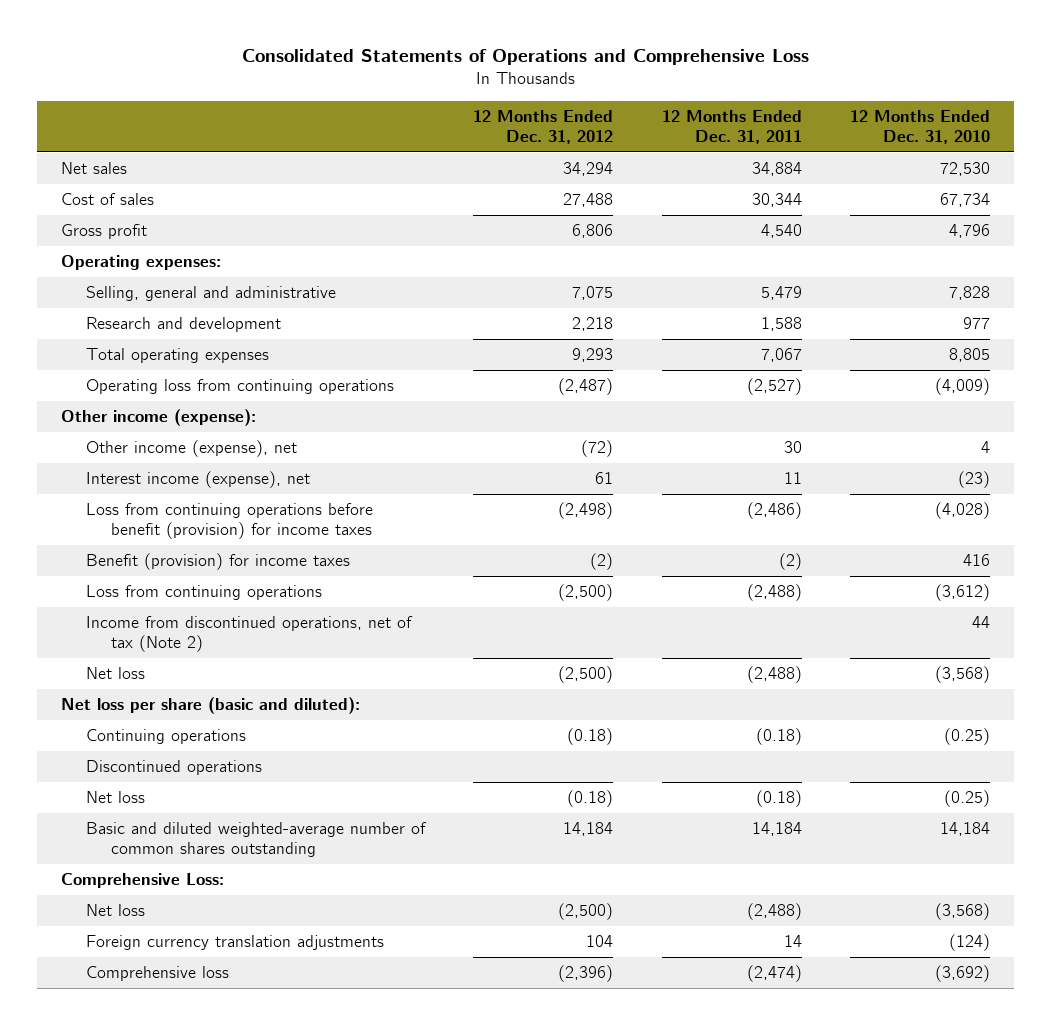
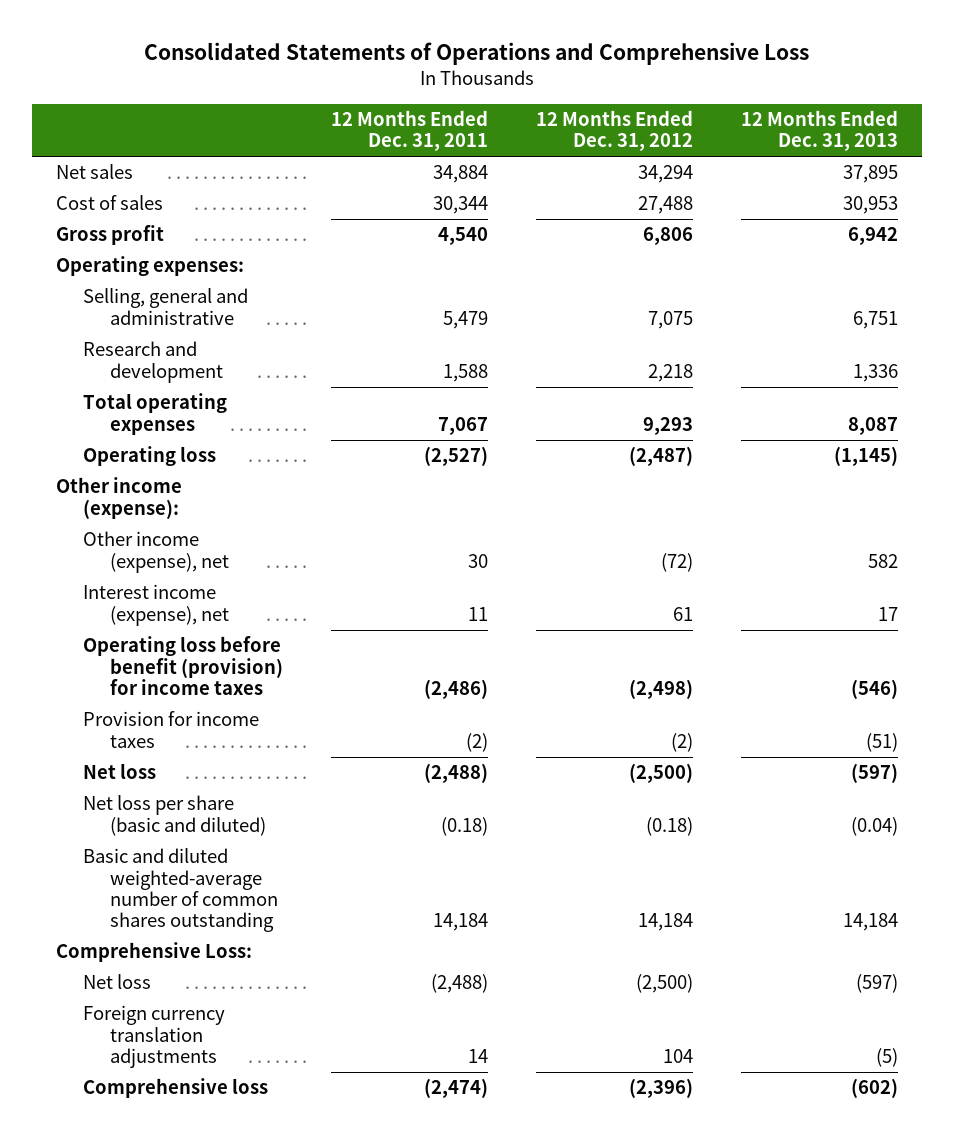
[849,109,990,144] 12 Months Ended Dec. 31, 2010 -> none
none -> [740,109,898,152] 12 Months Ended Dec. 31, 2013
[85,379,394,395] Operating loss from continuing operations -> [82,446,216,467] Operating loss
[85,585,322,601] Loss from continuing operations -> none
[85,616,413,653] Income from discontinued operations, net of tax (Note 2) -> none
[85,503,373,540] Loss from continuing operations before benefit (provision) for income taxes -> [82,636,283,696] Operating loss before benefit (provision) for income taxes
[85,553,350,571] Benefit (provision) for income taxes -> [82,711,259,748] Provision for income taxes
[61,697,361,715] Net loss per share (basic and diluted): -> none
[85,729,246,745] Continuing operations -> none
[85,760,262,776] Discontinued operations -> none
[85,791,145,804] Net loss -> [82,795,266,836] Net loss per share (basic and diluted)

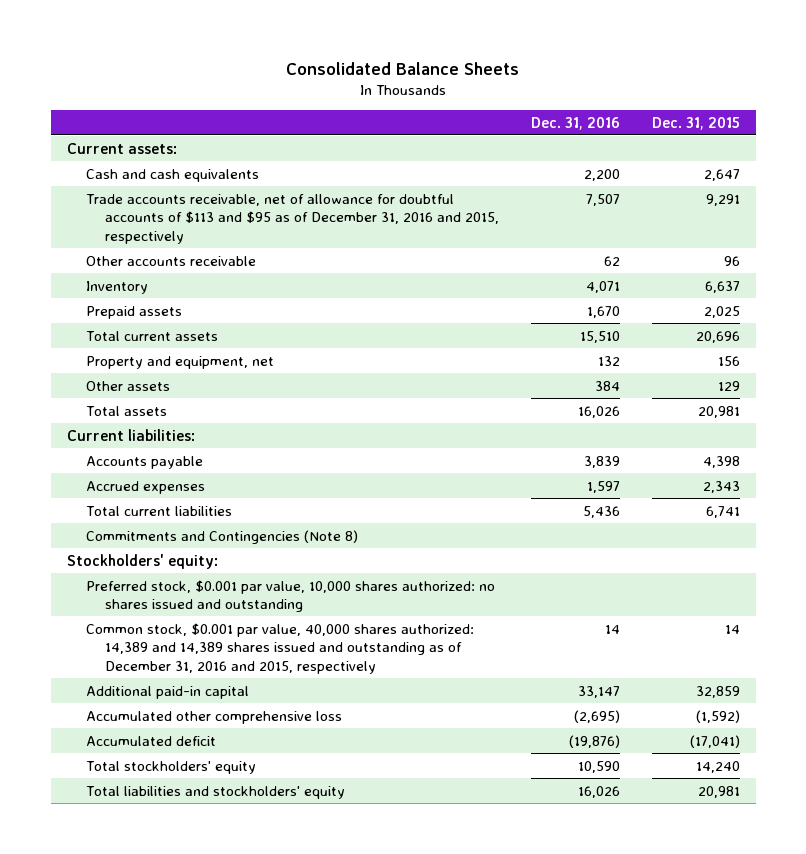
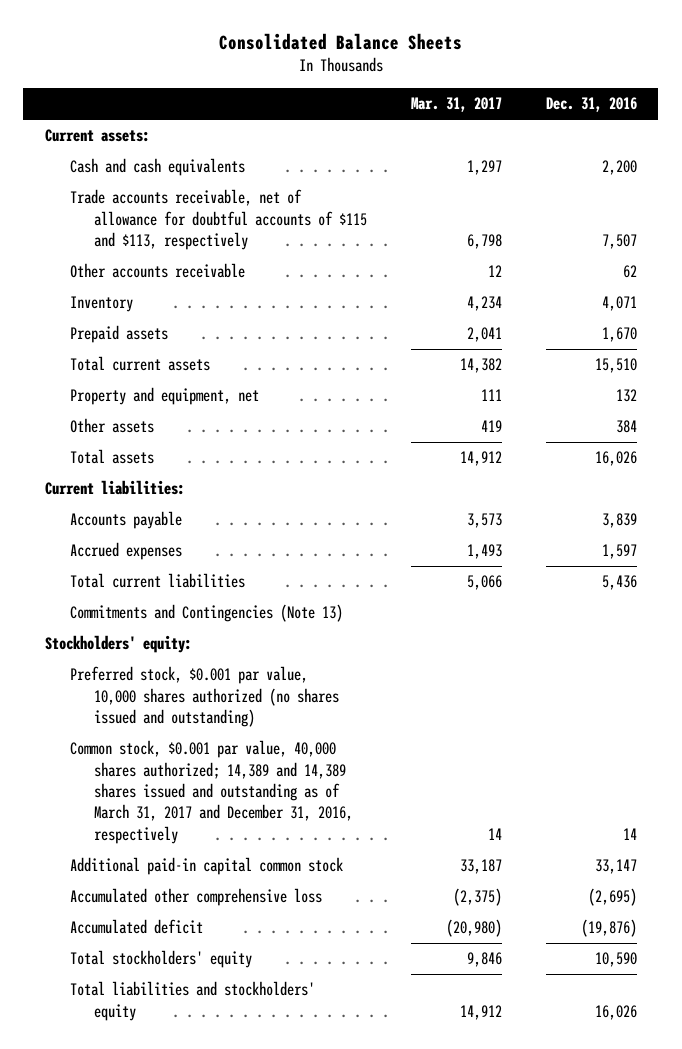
[651,116,740,130] Dec. 31, 2015 -> none
none -> [411,97,503,113] Mar. 31, 2017
[85,193,499,244] Trade accounts receivable, net of allowance for doubtful accounts of $113 and $95 as of December 31, 2016 and 2015, respectively -> [69,189,368,251] Trade accounts receivable, net of allowance for doubtful accounts of $115 and $113, respectively
[85,529,358,544] Commitments and Contingencies (Note 8) -> [69,604,343,623] Commitments and Contingencies (Note 13)
[85,579,495,613] Preferred stock, $0.001 par value, 10,000 shares authorized: no shares issued and outstanding -> [69,666,340,728] Preferred stock, $0.001 par value, 10,000 shares authorized (no shares issued and outstanding)
[85,622,474,674] Common stock, $0.001 par value, 40,000 shares authorized: 14,389 and 14,389 shares issued and outstanding as of December 31, 2016 and 2015, respectively -> [69,740,354,844] Common stock, $0.001 par value, 40,000 shares authorized; 14,389 and 14,389 shares issued and outstanding as of March 31, 2017 and December 31, 2016, respectively
[85,685,249,699] Additional paid-in capital -> [69,857,343,876] Additional paid-in capital common stock

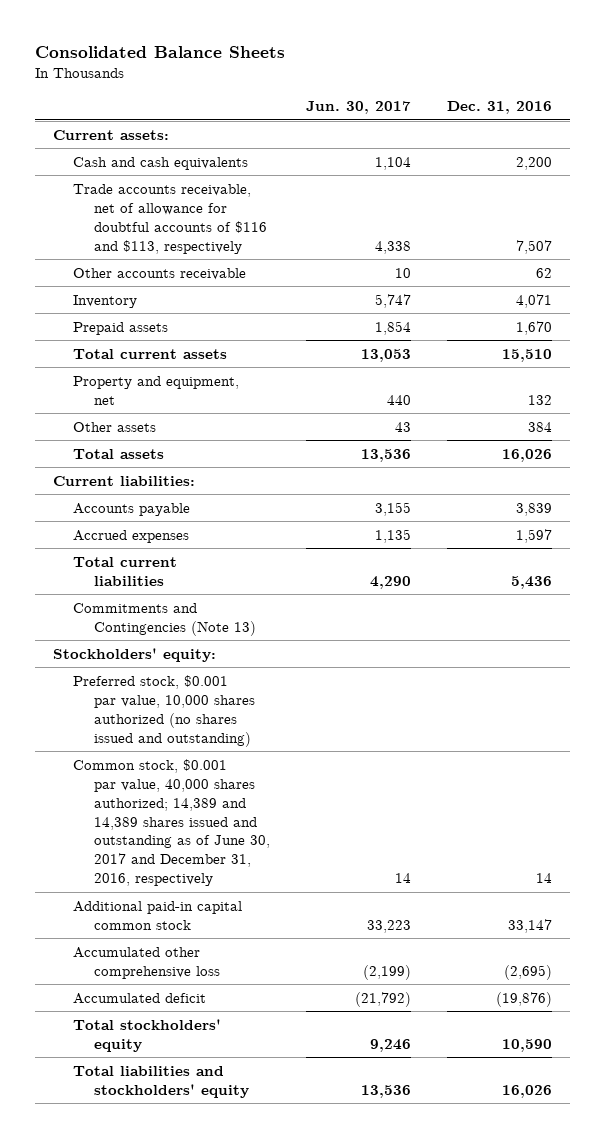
[411,97,503,113] Mar. 31, 2017 -> none
none -> [305,101,411,115] Jun. 30, 2017
[69,189,368,251] Trade accounts receivable, net of allowance for doubtful accounts of $115 and $113, respectively -> [73,183,267,254] Trade accounts receivable, net of allowance for doubtful accounts of $116 and $113, respectively
[69,740,354,844] Common stock, $0.001 par value, 40,000 shares authorized; 14,389 and 14,389 shares issued and outstanding as of March 31, 2017 and December 31, 2016, respectively -> [73,758,270,887] Common stock, $0.001 par value, 40,000 shares authorized; 14,389 and 14,389 shares issued and outstanding as of June 30, 2017 and December 31, 2016, respectively

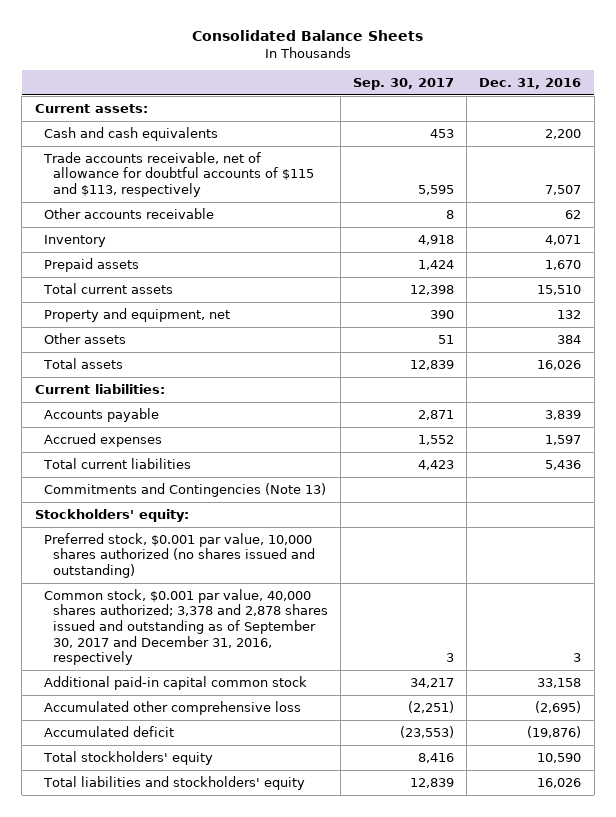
[305,101,411,115] Jun. 30, 2017 -> none
none -> [353,78,455,91] Sep. 30, 2017
[73,183,267,254] Trade accounts receivable, net of allowance for doubtful accounts of $116 and $113, respectively -> [42,151,314,198] Trade accounts receivable, net of allowance for doubtful accounts of $115 and $113, respectively
[73,758,270,887] Common stock, $0.001 par value, 40,000 shares authorized; 14,389 and 14,389 shares issued and outstanding as of June 30, 2017 and December 31, 2016, respectively -> [43,588,328,666] Common stock, $0.001 par value, 40,000 shares authorized; 3,378 and 2,878 shares issued and outstanding as of September 30, 2017 and December 31, 2016, respectively
[535,873,552,884] 14 -> [573,653,582,663] 3
[507,918,552,933] 33,147 -> [537,677,582,688] 33,158

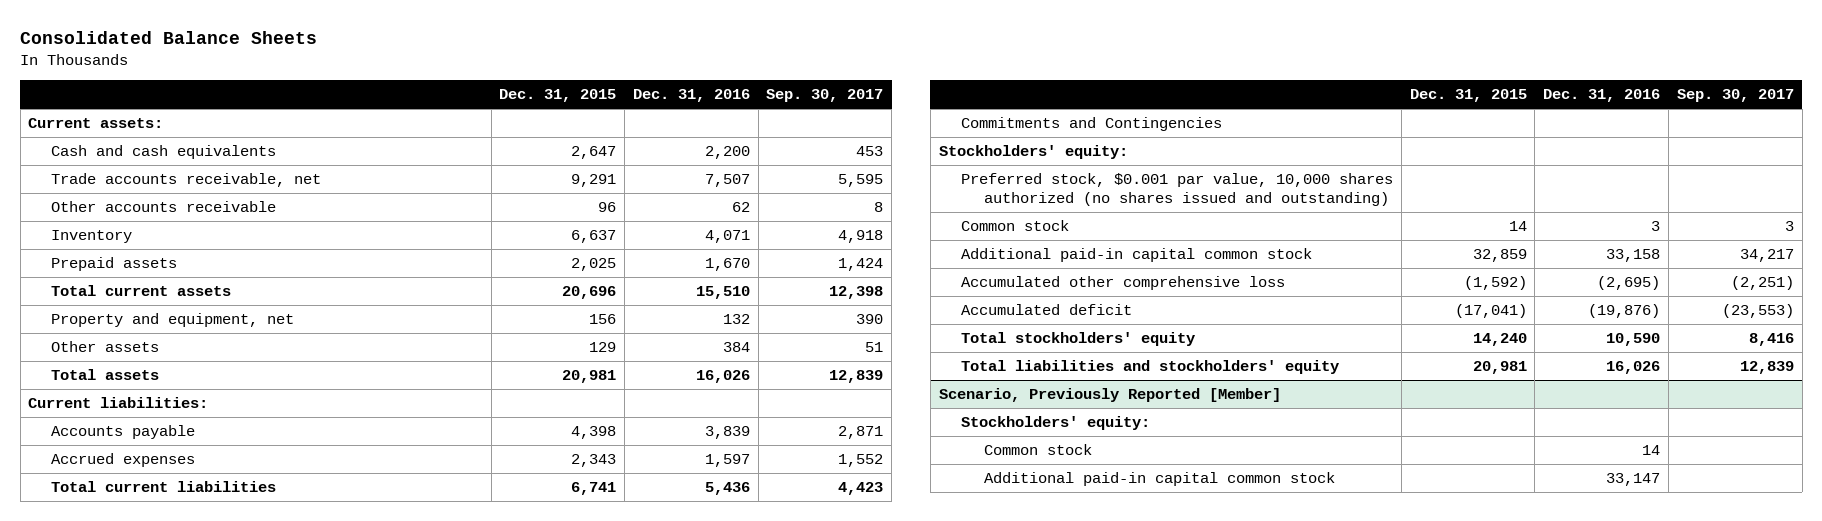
none -> [499,89,617,103] Dec. 31, 2015
[42,151,314,198] Trade accounts receivable, net of allowance for doubtful accounts of $115 and $113, respectively -> [50,173,321,188] Trade accounts receivable, net
[43,482,326,497] Commitments and Contingencies (Note 13) -> [961,117,1223,132] Commitments and Contingencies
[43,588,328,666] Common stock, $0.001 par value, 40,000 shares authorized; 3,378 and 2,878 shares issued and outstanding as of September 30, 2017 and December 31, 2016, respectively -> [961,220,1070,232] Common stock
none -> [938,388,1281,403] Scenario, Previously Reported [Member]
none -> [961,416,1151,431] Stockholders' equity:
none -> [983,444,1092,456] Common stock
none -> [983,472,1335,487] Additional paid-in capital common stock

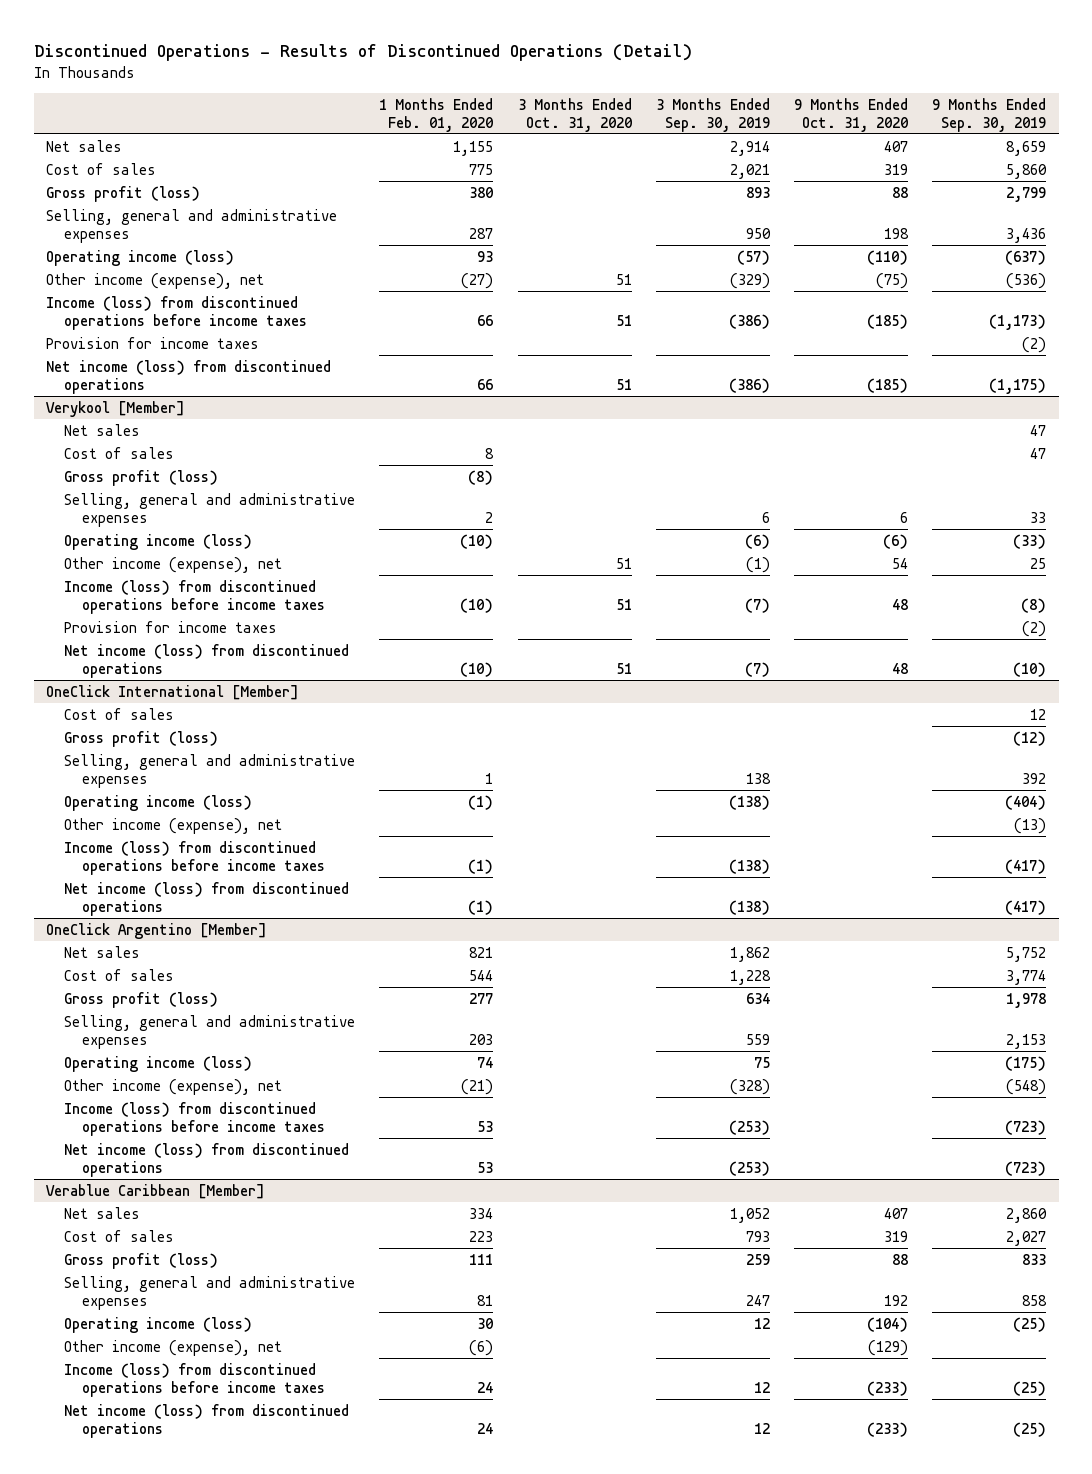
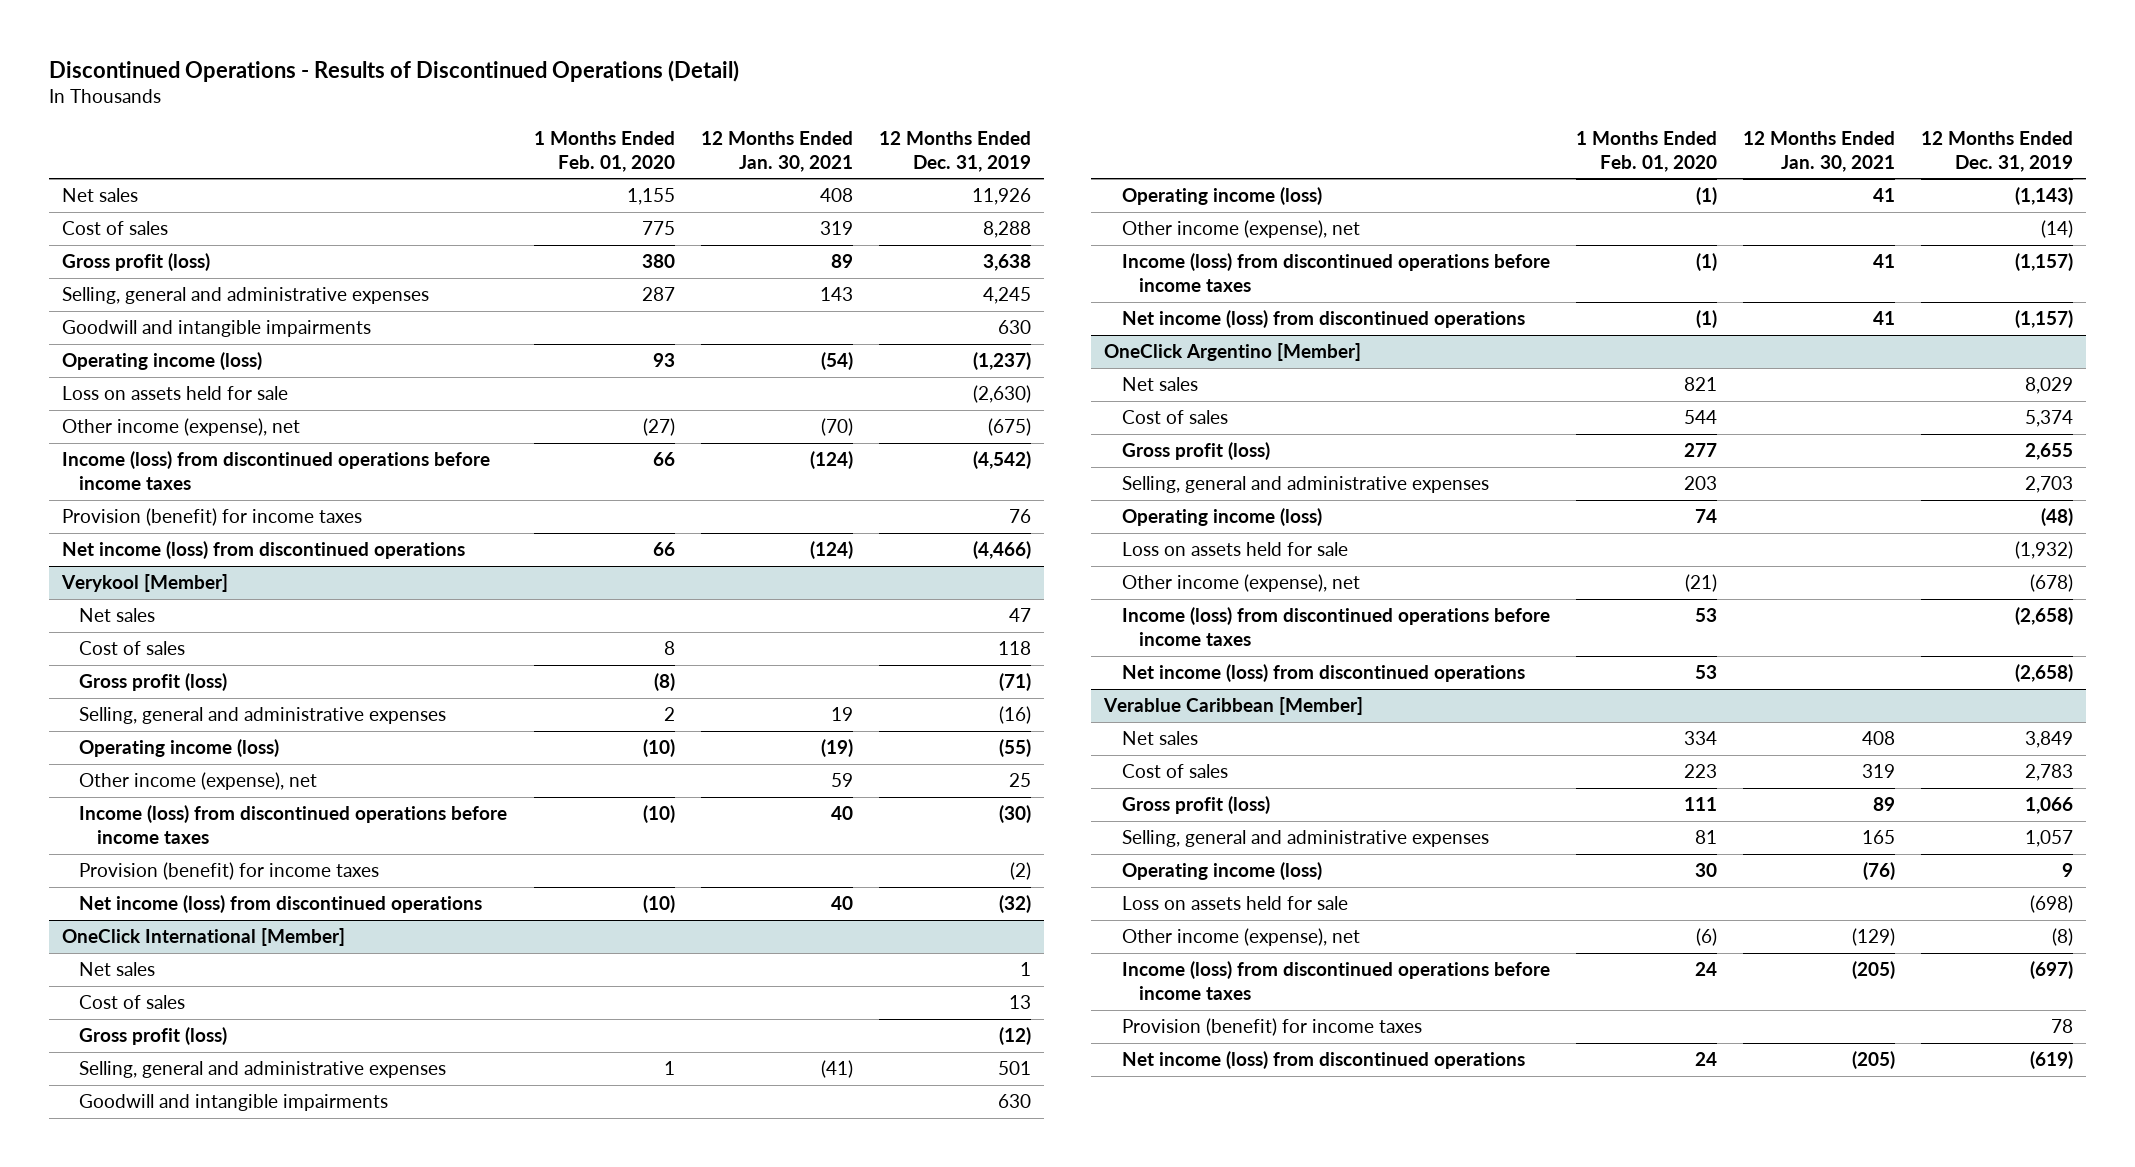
[517,97,632,132] 3 Months Ended Oct. 31, 2020 -> none
[655,97,770,132] 3 Months Ended Sep. 30, 2019 -> none
[794,97,909,132] 9 Months Ended Oct. 31, 2020 -> none
[932,97,1047,132] 9 Months Ended Sep. 30, 2019 -> none
none -> [700,131,853,172] 12 Months Ended Jan. 30, 2021
none -> [879,131,1032,172] 12 Months Ended Dec. 31, 2019
none -> [61,320,371,338] Goodwill and intangible impairments
none -> [61,386,288,401] Loss on assets held for sale
[45,336,259,349] Provision for income taxes -> [61,508,362,527] Provision (benefit) for income taxes
[64,620,278,633] Provision for income taxes -> [79,862,380,881] Provision (benefit) for income taxes
none -> [79,962,156,977] Net sales
none -> [79,1094,389,1112] Goodwill and intangible impairments
none -> [1121,542,1348,557] Loss on assets held for sale
none -> [1121,896,1348,911] Loss on assets held for sale
none -> [1121,1018,1422,1037] Provision (benefit) for income taxes

